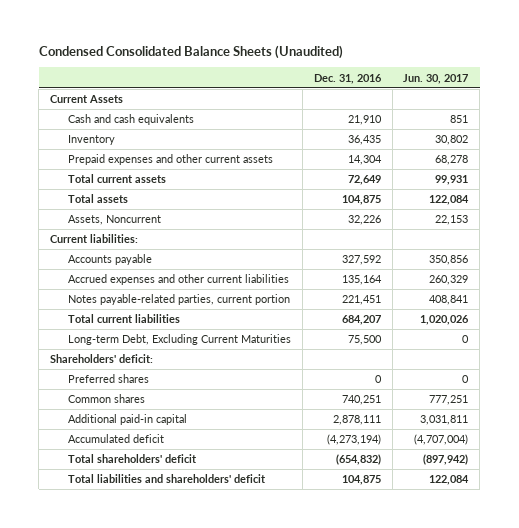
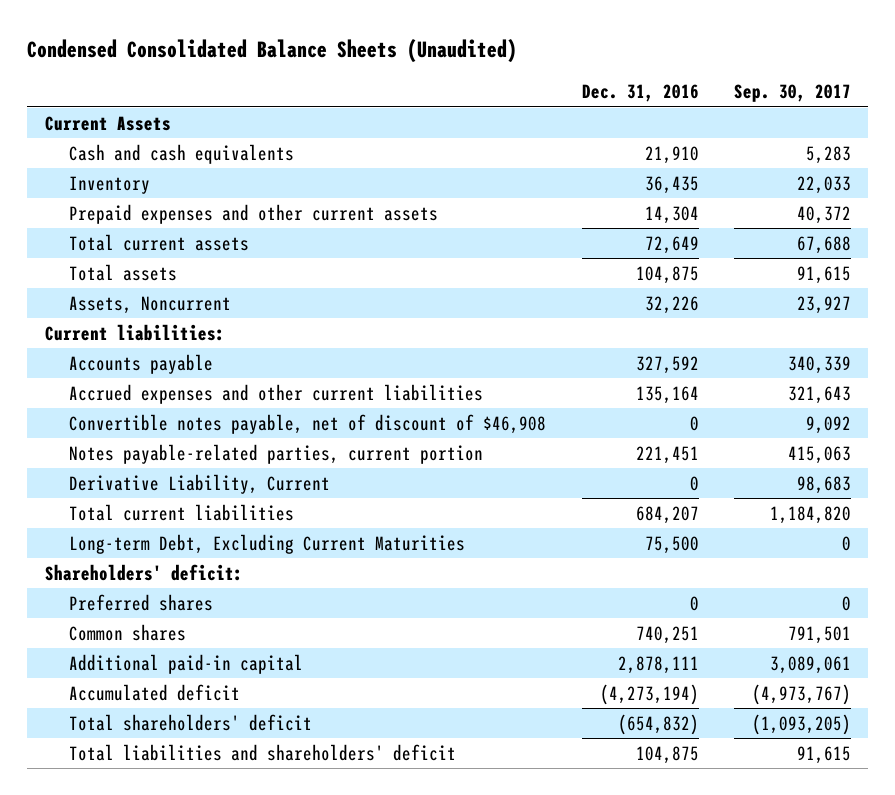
[403,73,469,84] Jun. 30, 2017 -> none
none -> [733,84,851,103] Sep. 30, 2017
none -> [69,413,547,434] Convertible notes payable, net of discount of $46,908
none -> [69,473,331,494] Derivative Liability, Current

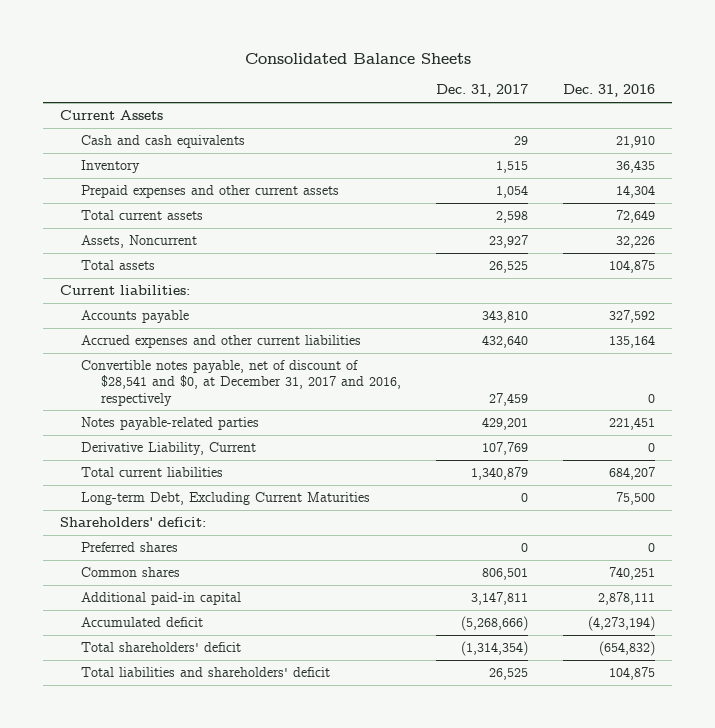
[27,39,518,64] Condensed Consolidated Balance Sheets (Unaudited) -> [244,52,471,64] Consolidated Balance Sheets
[733,84,851,103] Sep. 30, 2017 -> none
none -> [435,84,528,98] Dec. 31, 2017
[69,263,178,281] Total assets -> [80,260,155,271] Total assets
[69,413,547,434] Convertible notes payable, net of discount of $46,908 -> [80,360,402,406] Convertible notes payable, net of discount of $28,541 and $0, at December 31, 2017 and 2016, respectively
[69,443,484,464] Notes payable-related parties, current portion -> [80,417,259,431] Notes payable-related parties

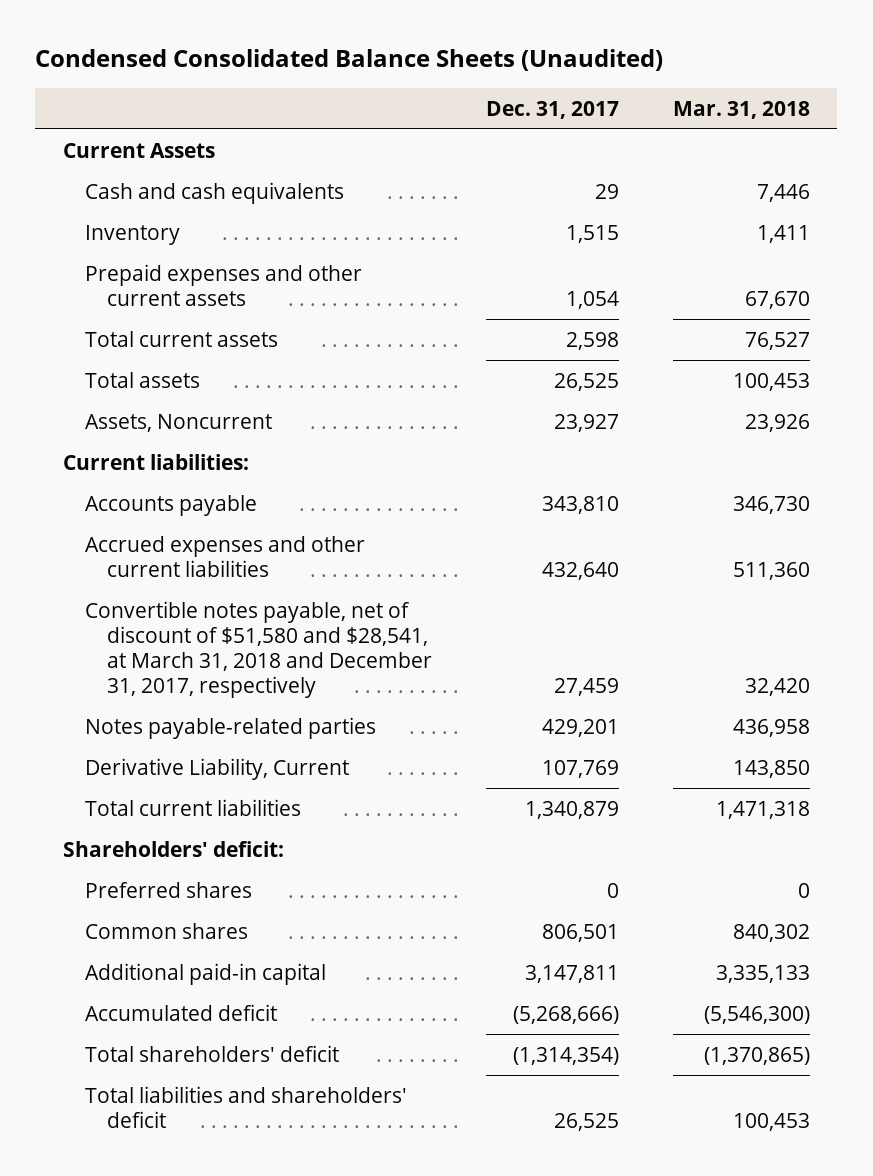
[244,52,471,64] Consolidated Balance Sheets -> [35,49,664,72] Condensed Consolidated Balance Sheets (Unaudited)
[562,84,655,98] Dec. 31, 2016 -> none
none -> [673,100,811,119] Mar. 31, 2018
[80,235,197,249] Assets, Noncurrent -> [84,413,272,432] Assets, Noncurrent
[80,360,402,406] Convertible notes payable, net of discount of $28,541 and $0, at December 31, 2017 and 2016, respectively -> [84,600,432,698] Convertible notes payable, net of discount of $51,580 and $28,541, at March 31, 2018 and December 31, 2017, respectively
[80,492,370,506] Long-term Debt, Excluding Current Maturities -> none

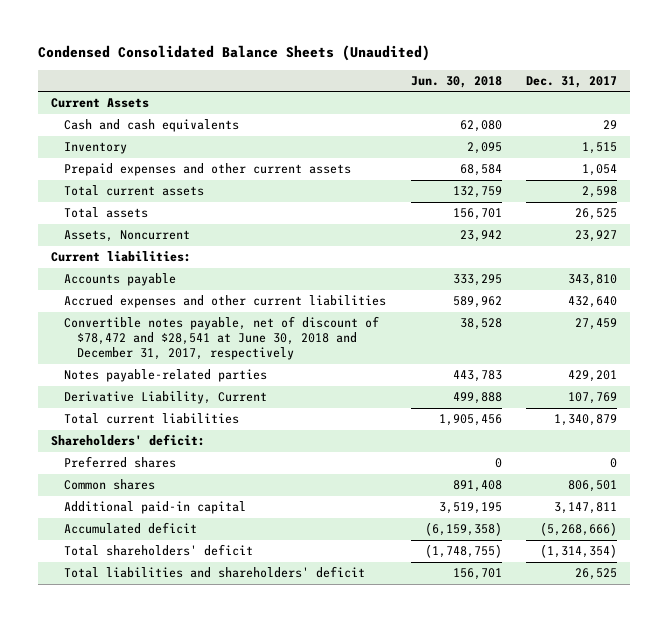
[673,100,811,119] Mar. 31, 2018 -> none
none -> [410,75,502,88] Jun. 30, 2018
[84,600,432,698] Convertible notes payable, net of discount of $51,580 and $28,541, at March 31, 2018 and December 31, 2017, respectively -> [63,316,379,361] Convertible notes payable, net of discount of $78,472 and $28,541 at June 30, 2018 and December 31, 2017, respectively

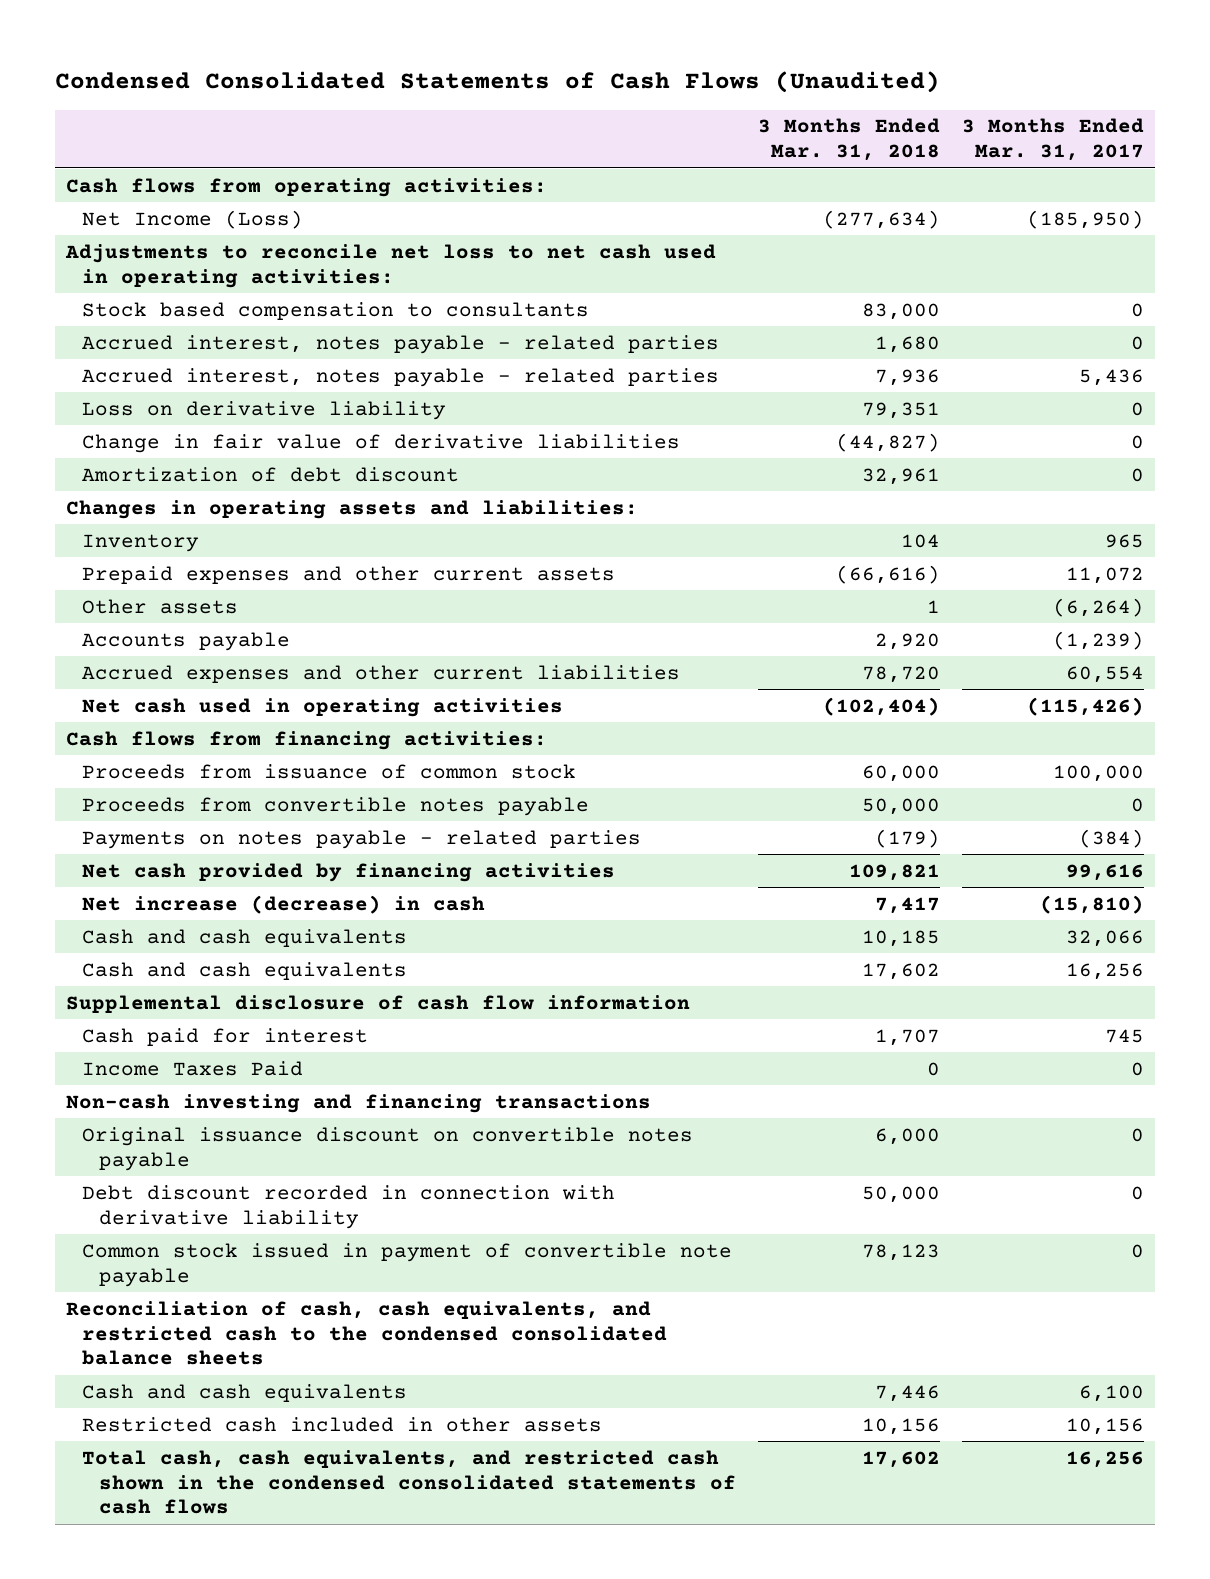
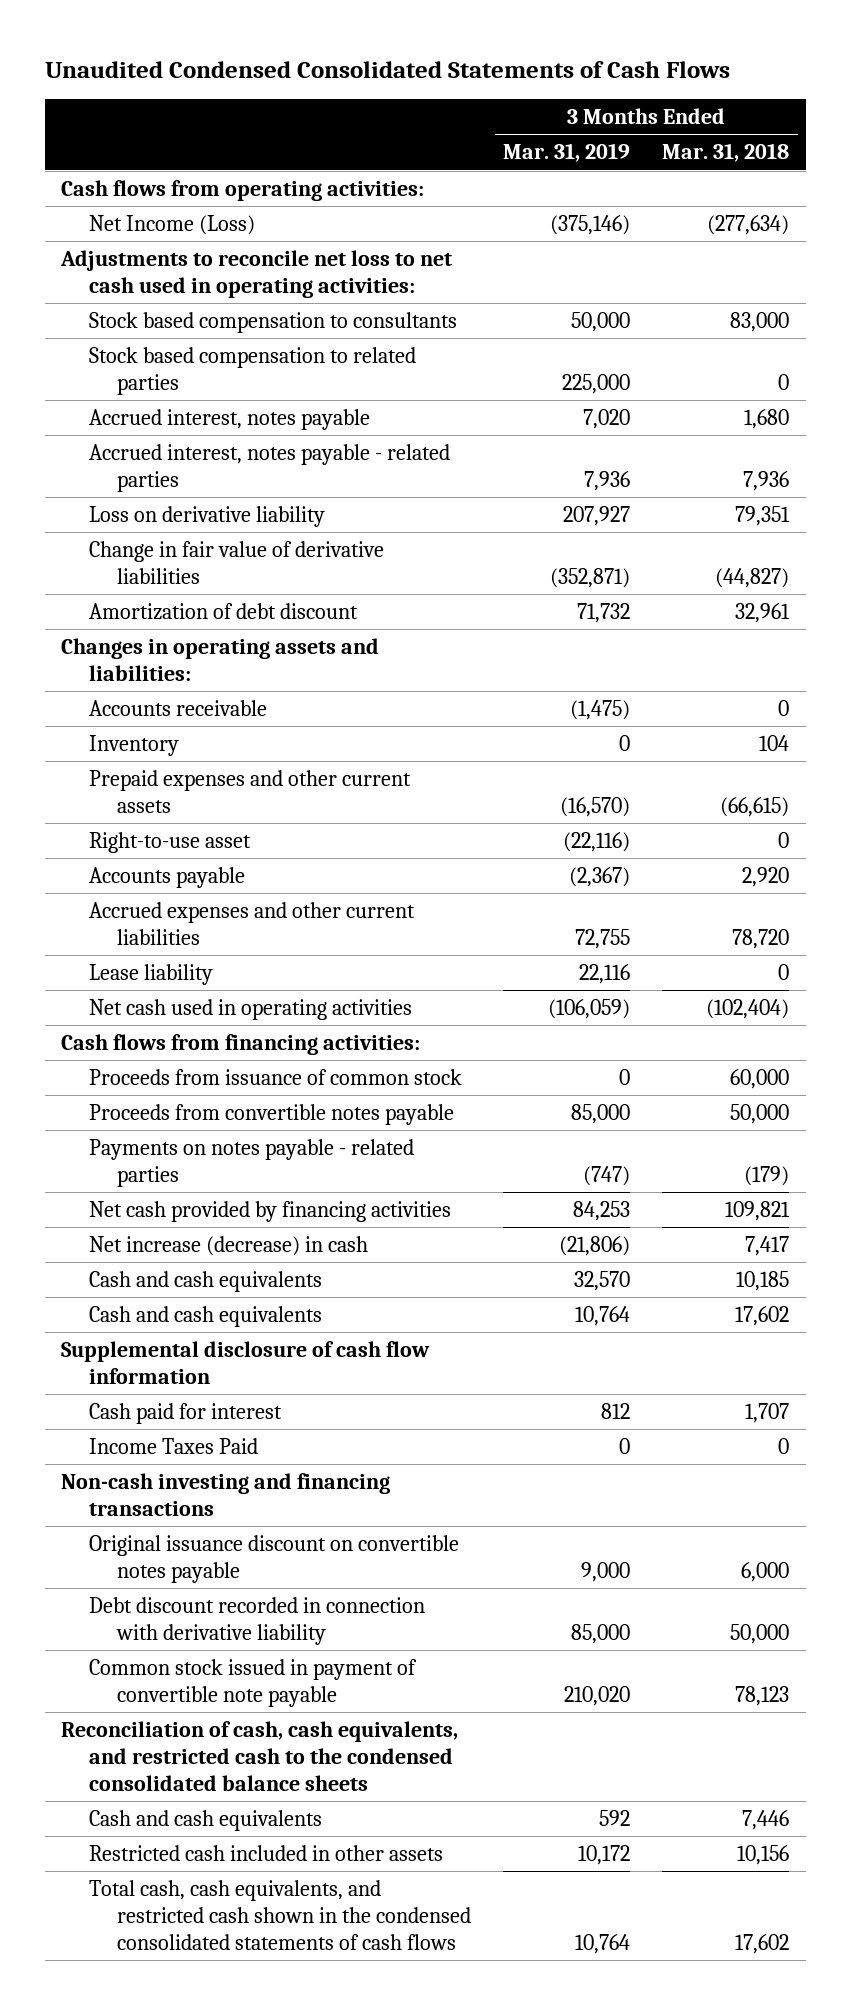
[55,71,941,94] Condensed Consolidated Statements of Cash Flows (Unaudited) -> [44,60,730,78] Unaudited Condensed Consolidated Statements of Cash Flows
[961,118,1144,162] 3 Months Ended Mar. 31, 2017 -> none
none -> [503,143,631,163] Mar. 31, 2019
none -> [88,346,416,395] Stock based compensation to related parties
[82,334,720,354] Accrued interest, notes payable - related parties -> [88,408,370,430] Accrued interest, notes payable
none -> [88,699,267,716] Accounts receivable
[82,598,239,614] Other assets -> none
[835,564,940,584] (66,616) -> [720,796,790,817] (66,615)
none -> [88,831,251,853] Right-to-use asset
none -> [88,963,213,985] Lease liability

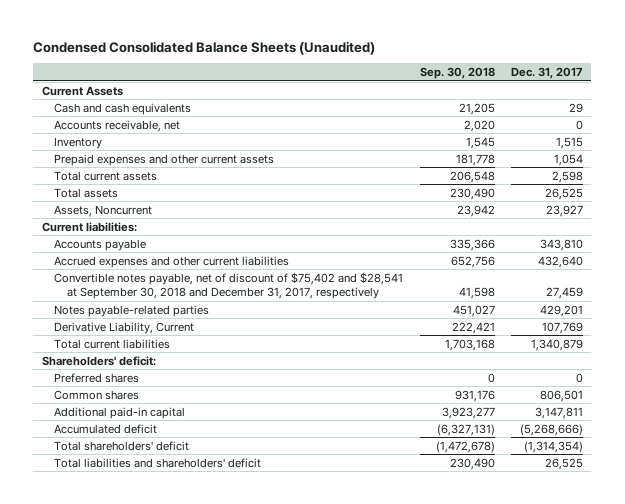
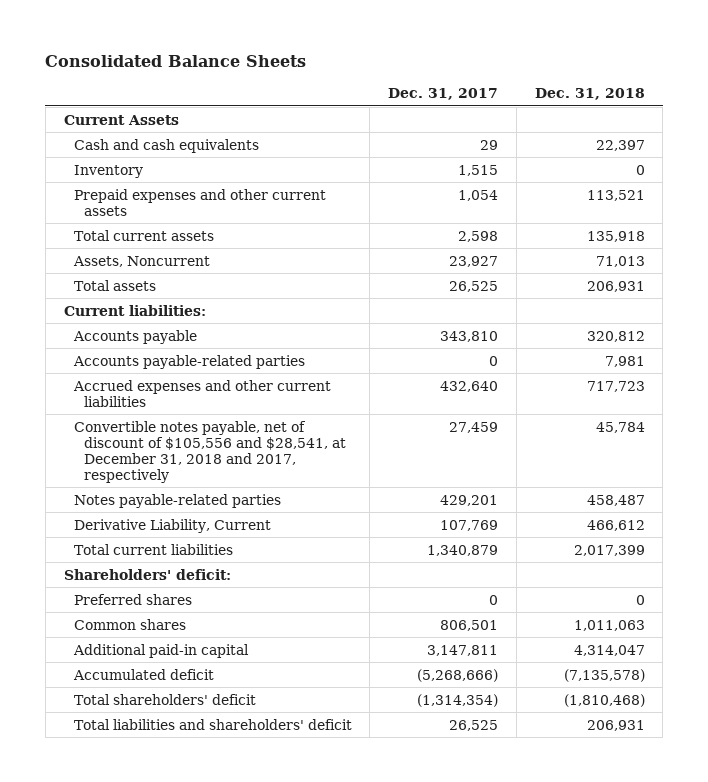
[33,40,376,55] Condensed Consolidated Balance Sheets (Unaudited) -> [45,54,307,67] Consolidated Balance Sheets
[419,67,495,80] Sep. 30, 2018 -> none
none -> [534,88,645,101] Dec. 31, 2018
[54,119,181,132] Accounts receivable, net -> none
[54,187,119,198] Total assets -> [73,279,156,291] Total assets
none -> [72,354,305,369] Accounts payable-related parties
[54,271,404,300] Convertible notes payable, net of discount of $75,402 and $28,541 at September 30, 2018 and December 31, 2017, respectively -> [73,420,346,483] Convertible notes payable, net of discount of $105,556 and $28,541, at December 31, 2018 and 2017, respectively

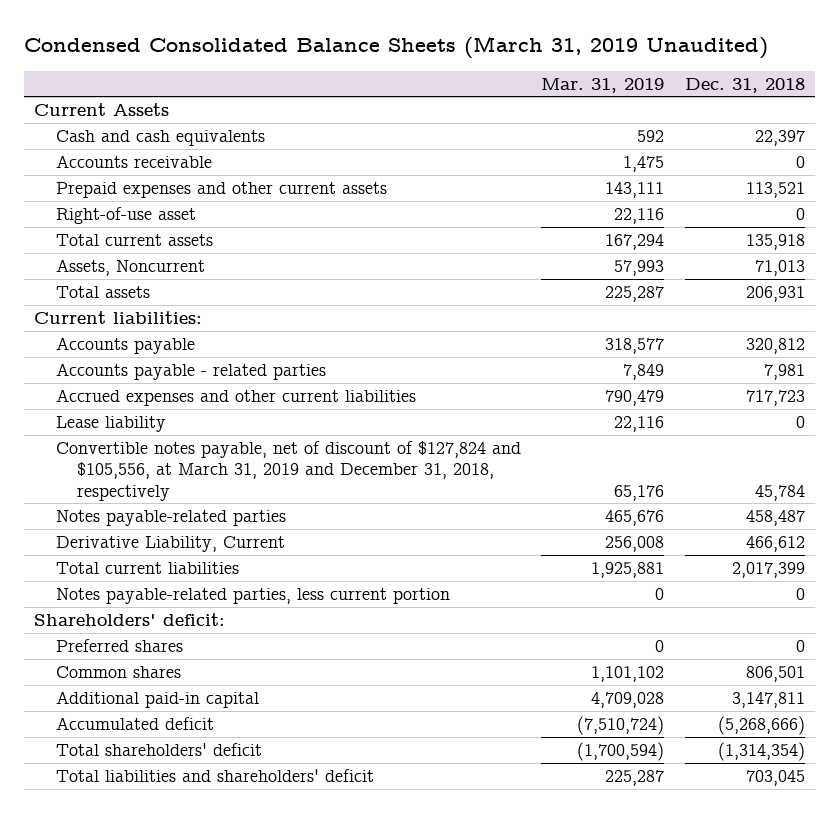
[45,54,307,67] Consolidated Balance Sheets -> [24,36,769,60] Condensed Consolidated Balance Sheets (March 31, 2019 Unaudited)
[388,88,499,101] Dec. 31, 2017 -> none
none -> [541,77,665,93] Mar. 31, 2019
[73,164,143,178] Inventory -> none
none -> [55,155,212,169] Accounts receivable
none -> [55,207,196,225] Right-of-use asset
[72,354,305,369] Accounts payable-related parties -> [55,363,326,381] Accounts payable - related parties
none -> [55,416,166,433] Lease liability
[73,420,346,483] Convertible notes payable, net of discount of $105,556 and $28,541, at December 31, 2018 and 2017, respectively -> [55,441,521,501] Convertible notes payable, net of discount of $127,824 and $105,556, at March 31, 2019 and December 31, 2018, respectively
none -> [55,588,450,605] Notes payable-related parties, less current portion
[573,619,645,631] 1,011,063 -> [745,666,805,683] 806,501
[573,644,645,656] 4,314,047 -> [731,692,805,709] 3,147,811
[563,668,645,682] (7,135,578) -> [717,716,805,736] (5,268,666)
[563,693,645,707] (1,810,468) -> [717,742,805,762] (1,314,354)
[586,719,645,731] 206,931 -> [745,770,805,787] 703,045

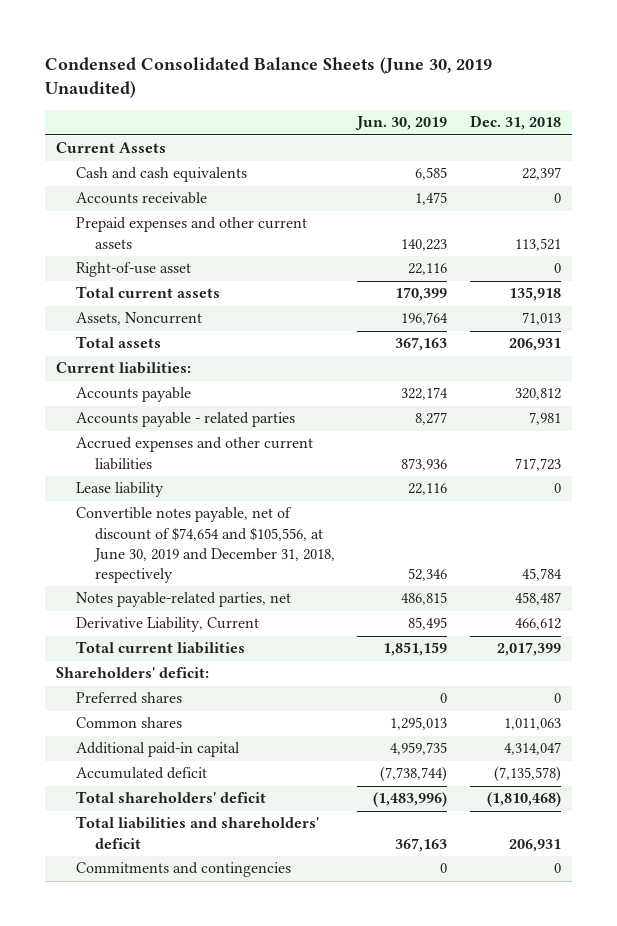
[24,36,769,60] Condensed Consolidated Balance Sheets (March 31, 2019 Unaudited) -> [45,56,493,99] Condensed Consolidated Balance Sheets (June 30, 2019 Unaudited)
[541,77,665,93] Mar. 31, 2019 -> none
none -> [355,116,448,131] Jun. 30, 2019
[55,441,521,501] Convertible notes payable, net of discount of $127,824 and $105,556, at March 31, 2019 and December 31, 2018, respectively -> [75,507,336,584] Convertible notes payable, net of discount of $74,654 and $105,556, at June 30, 2019 and December 31, 2018, respectively
[55,510,286,527] Notes payable-related parties -> [75,592,291,608] Notes payable-related parties, net
[55,588,450,605] Notes payable-related parties, less current portion -> none
[745,666,805,683] 806,501 -> [503,718,561,731] 1,011,063
[731,692,805,709] 3,147,811 -> [503,742,561,756] 4,314,047
[717,716,805,736] (5,268,666) -> [493,766,561,783] (7,135,578)
[717,742,805,762] (1,314,354) -> [486,792,561,808] (1,810,468)
[745,770,805,787] 703,045 -> [508,838,561,852] 206,931
none -> [75,862,291,878] Commitments and contingencies

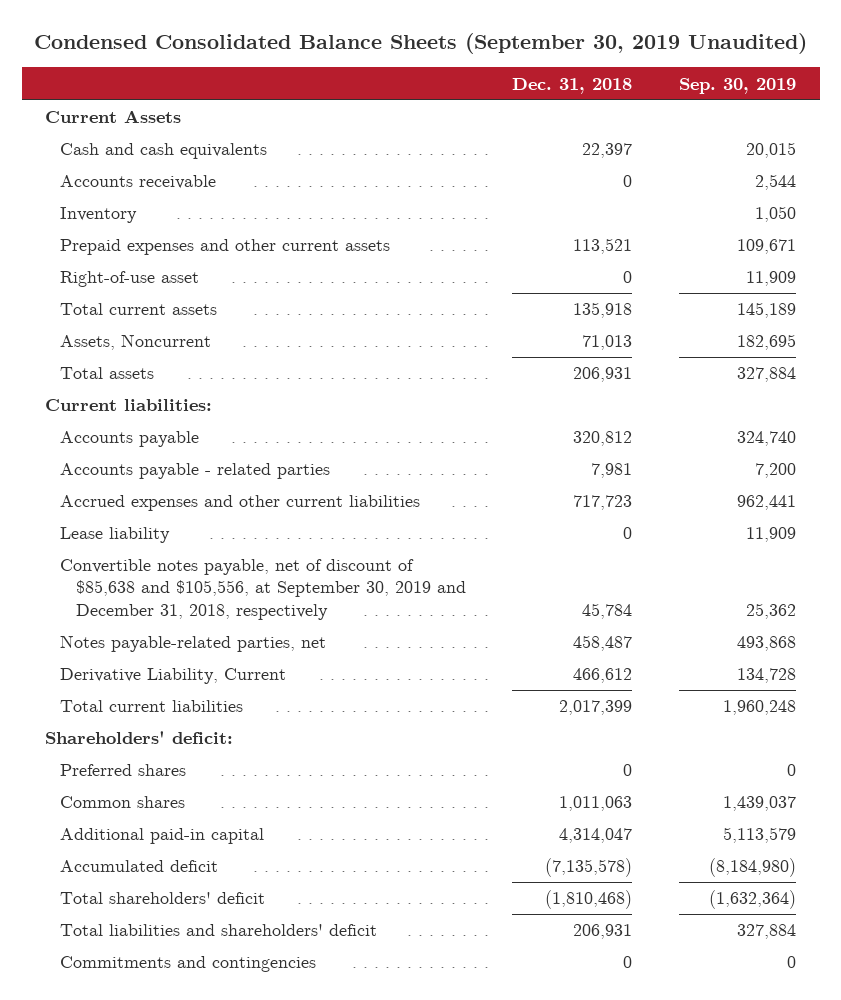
[45,56,493,99] Condensed Consolidated Balance Sheets (June 30, 2019 Unaudited) -> [33,33,807,55] Condensed Consolidated Balance Sheets (September 30, 2019 Unaudited)
[355,116,448,131] Jun. 30, 2019 -> none
none -> [679,77,797,94] Sep. 30, 2019
none -> [60,207,138,224] Inventory
[75,507,336,584] Convertible notes payable, net of discount of $74,654 and $105,556, at June 30, 2019 and December 31, 2018, respectively -> [60,559,466,620] Convertible notes payable, net of discount of $85,638 and $105,556, at September 30, 2019 and December 31, 2018, respectively

